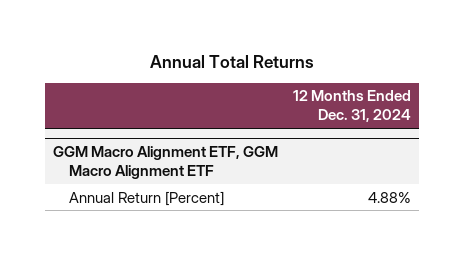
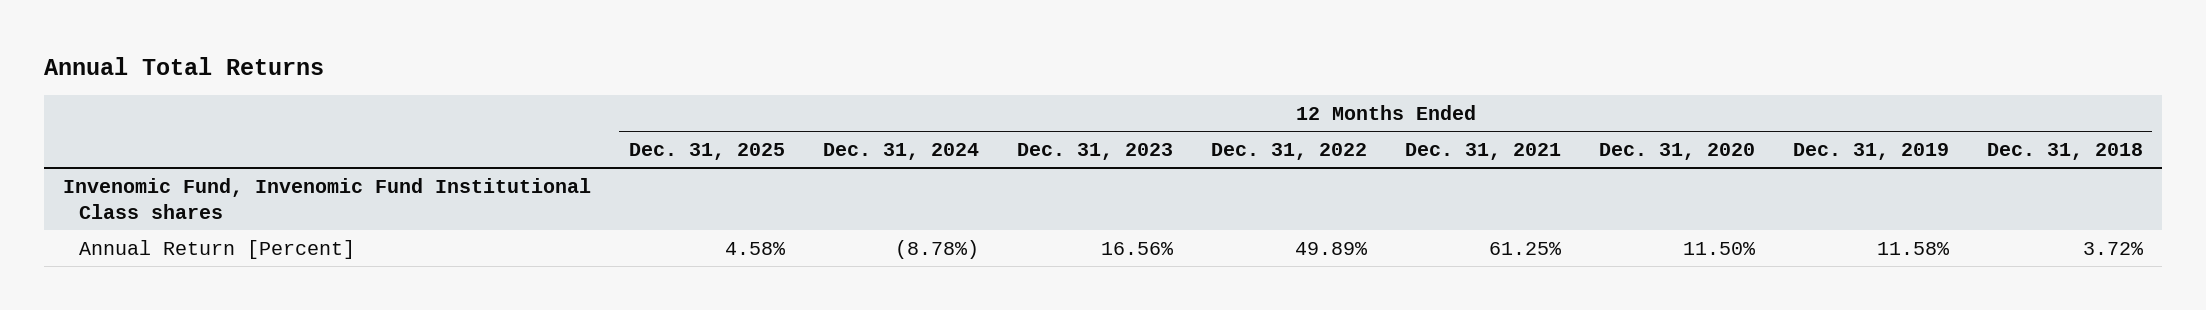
none -> [628,143,785,161] Dec. 31, 2025
none -> [1016,143,1173,161] Dec. 31, 2023
none -> [1210,143,1367,161] Dec. 31, 2022
none -> [1404,143,1561,161] Dec. 31, 2021
none -> [1598,143,1755,161] Dec. 31, 2020
none -> [1792,143,1949,161] Dec. 31, 2019
none -> [1986,143,2143,161] Dec. 31, 2018
[52,146,278,180] GGM Macro Alignment ETF, GGM Macro Alignment ETF -> none
none -> [62,177,591,219] Invenomic Fund, Invenomic Fund Institutional Class shares
[368,191,412,203] 4.88% -> [894,239,979,259] (8.78%)

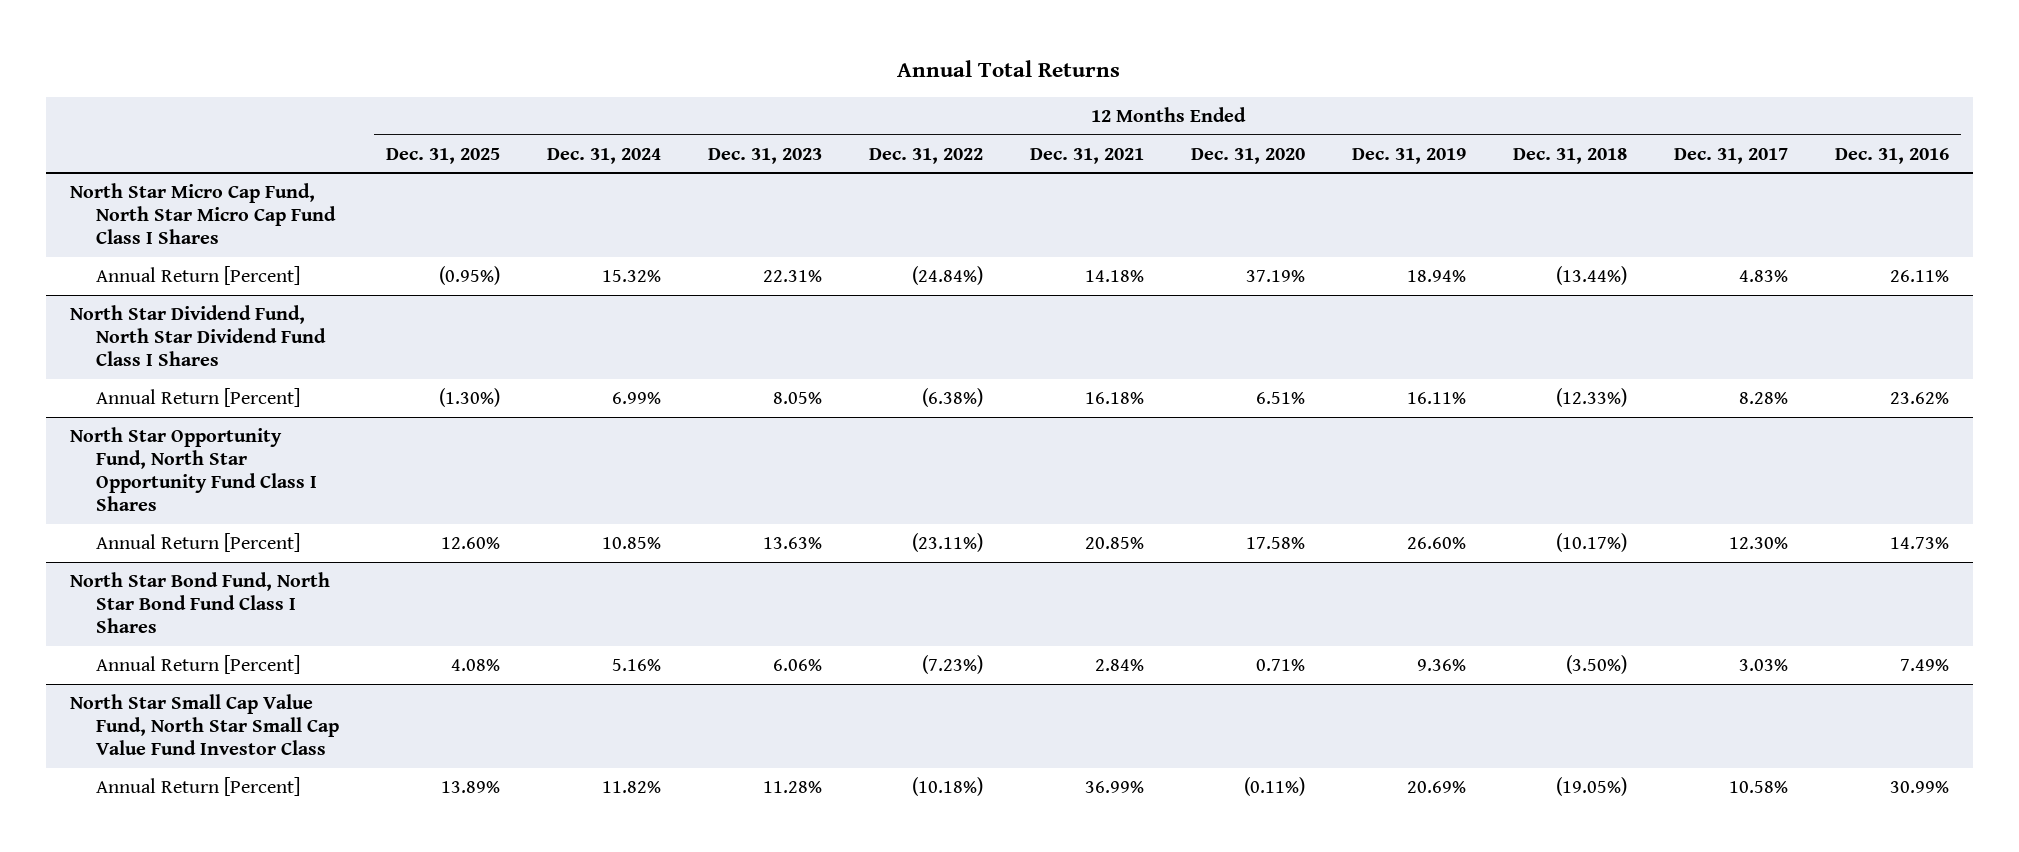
none -> [1674,147,1789,164] Dec. 31, 2017
none -> [1835,147,1950,164] Dec. 31, 2016
[62,177,591,219] Invenomic Fund, Invenomic Fund Institutional Class shares -> none
none -> [69,183,337,245] North Star Micro Cap Fund, North Star Micro Cap Fund Class I Shares
[724,241,786,255] 4.58% -> [439,266,501,286] (0.95%)
[894,239,979,259] (8.78%) -> [602,270,662,283] 15.32%
[1100,241,1174,255] 16.56% -> [763,270,823,283] 22.31%
[1294,241,1368,255] 49.89% -> [912,266,984,286] (24.84%)
[1488,241,1562,255] 61.25% -> [1085,270,1145,283] 14.18%
[1682,241,1756,255] 11.50% -> [1246,270,1306,283] 37.19%
[1876,241,1950,255] 11.58% -> [1407,270,1467,283] 18.94%
[2082,241,2144,255] 3.72% -> [1556,266,1628,286] (13.44%)
none -> [69,305,327,367] North Star Dividend Fund, North Star Dividend Fund Class I Shares
none -> [96,388,301,408] Annual Return [Percent]
none -> [69,427,318,512] North Star Opportunity Fund, North Star Opportunity Fund Class I Shares
none -> [96,533,301,553] Annual Return [Percent]
none -> [69,572,330,634] North Star Bond Fund, North Star Bond Fund Class I Shares
none -> [96,655,301,675] Annual Return [Percent]
none -> [69,694,340,756] North Star Small Cap Value Fund, North Star Small Cap Value Fund Investor Class
none -> [96,777,301,797] Annual Return [Percent]

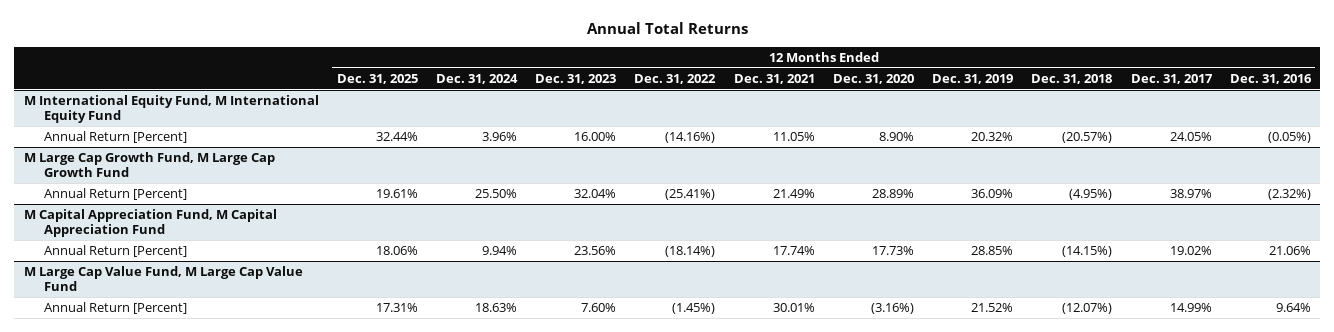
[69,183,337,245] North Star Micro Cap Fund, North Star Micro Cap Fund Class I Shares -> none
[69,305,327,367] North Star Dividend Fund, North Star Dividend Fund Class I Shares -> none
[69,427,318,512] North Star Opportunity Fund, North Star Opportunity Fund Class I Shares -> none
[69,572,330,634] North Star Bond Fund, North Star Bond Fund Class I Shares -> none
[69,694,340,756] North Star Small Cap Value Fund, North Star Small Cap Value Fund Investor Class -> none
[96,777,301,797] Annual Return [Percent] -> none
none -> [23,94,319,124] M International Equity Fund, M International Equity Fund
[439,266,501,286] (0.95%) -> [375,131,418,141] 32.44%
[602,270,662,283] 15.32% -> [481,131,517,141] 3.96%
[763,270,823,283] 22.31% -> [574,131,617,141] 16.00%
[912,266,984,286] (24.84%) -> [665,131,716,143] (14.16%)
[1085,270,1145,283] 14.18% -> [772,131,815,141] 11.05%
[1246,270,1306,283] 37.19% -> [878,131,914,141] 8.90%
[1407,270,1467,283] 18.94% -> [971,131,1014,141] 20.32%
[1556,266,1628,286] (13.44%) -> [1062,131,1113,143] (20.57%)
[1739,270,1789,283] 4.83% -> [1169,131,1212,141] 24.05%
[1890,270,1950,283] 26.11% -> [1267,131,1311,143] (0.05%)
none -> [23,151,275,178] M Large Cap Growth Fund, M Large Cap Growth Fund
[439,388,501,408] (1.30%) -> [375,188,418,198] 19.61%
[612,392,662,405] 6.99% -> [474,188,517,198] 25.50%
[773,392,823,405] 8.05% -> [574,188,617,198] 32.04%
[922,388,984,408] (6.38%) -> [665,188,716,200] (25.41%)
[1085,392,1145,405] 16.18% -> [772,188,815,198] 21.49%
[1256,392,1306,405] 6.51% -> [871,188,914,198] 28.89%
[1407,392,1467,405] 16.11% -> [971,188,1014,198] 36.09%
[1556,388,1628,408] (12.33%) -> [1069,188,1113,200] (4.95%)
[1739,392,1789,405] 8.28% -> [1169,188,1212,198] 38.97%
[1890,392,1950,405] 23.62% -> [1267,188,1311,200] (2.32%)
none -> [23,208,277,238] M Capital Appreciation Fund, M Capital Appreciation Fund
[441,537,501,550] 12.60% -> [375,245,418,255] 18.06%
[602,537,662,550] 10.85% -> [481,245,517,255] 9.94%
[763,537,823,550] 13.63% -> [574,245,617,255] 23.56%
[912,533,984,553] (23.11%) -> [665,245,716,257] (18.14%)
[1085,537,1145,550] 20.85% -> [772,245,815,255] 17.74%
[1246,537,1306,550] 17.58% -> [871,245,914,255] 17.73%
[1407,537,1467,550] 26.60% -> [971,245,1014,255] 28.85%
[1556,533,1628,553] (10.17%) -> [1062,245,1113,257] (14.15%)
[1729,537,1789,550] 12.30% -> [1169,245,1212,255] 19.02%
[1890,537,1950,550] 14.73% -> [1268,245,1311,255] 21.06%
none -> [23,265,303,292] M Large Cap Value Fund, M Large Cap Value Fund
[451,659,501,672] 4.08% -> [375,302,418,312] 17.31%
[612,659,662,672] 5.16% -> [474,302,517,312] 18.63%
[773,659,823,672] 6.06% -> [581,302,617,312] 7.60%
[922,655,984,675] (7.23%) -> [672,302,716,314] (1.45%)
[1095,659,1145,672] 2.84% -> [772,302,815,312] 30.01%
[1256,659,1306,672] 0.71% -> [870,302,914,314] (3.16%)
[1417,659,1467,672] 9.36% -> [971,302,1014,312] 21.52%
[1566,655,1628,675] (3.50%) -> [1062,302,1113,314] (12.07%)
[1739,659,1789,672] 3.03% -> [1169,302,1212,312] 14.99%
[1900,659,1950,672] 7.49% -> [1275,302,1311,312] 9.64%

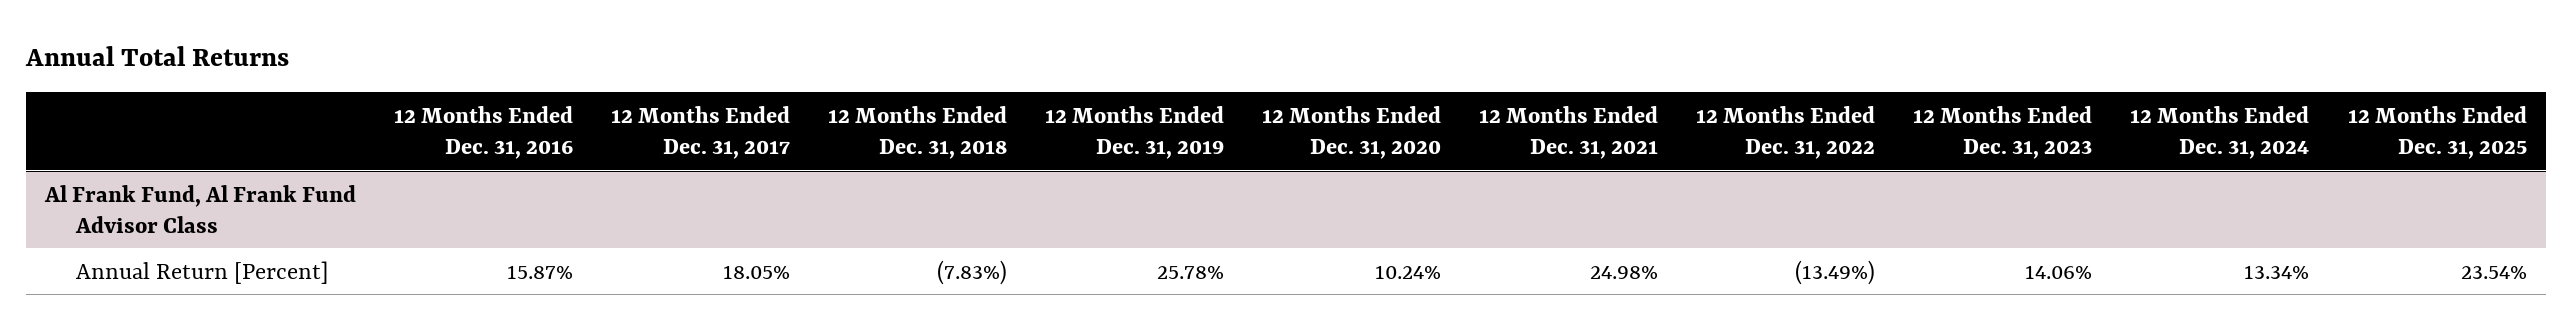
[23,94,319,124] M International Equity Fund, M International Equity Fund -> none
[23,151,275,178] M Large Cap Growth Fund, M Large Cap Growth Fund -> none
[43,187,187,200] Annual Return [Percent] -> none
[23,208,277,238] M Capital Appreciation Fund, M Capital Appreciation Fund -> none
[43,244,187,257] Annual Return [Percent] -> none
[23,265,303,292] M Large Cap Value Fund, M Large Cap Value Fund -> none
[43,301,187,314] Annual Return [Percent] -> none
none -> [43,184,356,233] Al Frank Fund, Al Frank Fund Advisor Class
[375,131,418,141] 32.44% -> [2460,265,2527,279] 23.54%
[481,131,517,141] 3.96% -> [2244,264,2310,279] 13.34%
[574,131,617,141] 16.00% -> [2025,264,2093,279] 14.06%
[665,131,716,143] (14.16%) -> [1795,259,1876,285] (13.49%)
[772,131,815,141] 11.05% -> [1590,265,1659,279] 24.98%
[878,131,914,141] 8.90% -> [1375,264,1442,279] 10.24%
[971,131,1014,141] 20.32% -> [1157,265,1225,279] 25.78%
[1062,131,1113,143] (20.57%) -> [937,259,1008,285] (7.83%)
[1169,131,1212,141] 24.05% -> [722,264,790,279] 18.05%
[1267,131,1311,143] (0.05%) -> [506,264,573,279] 15.87%

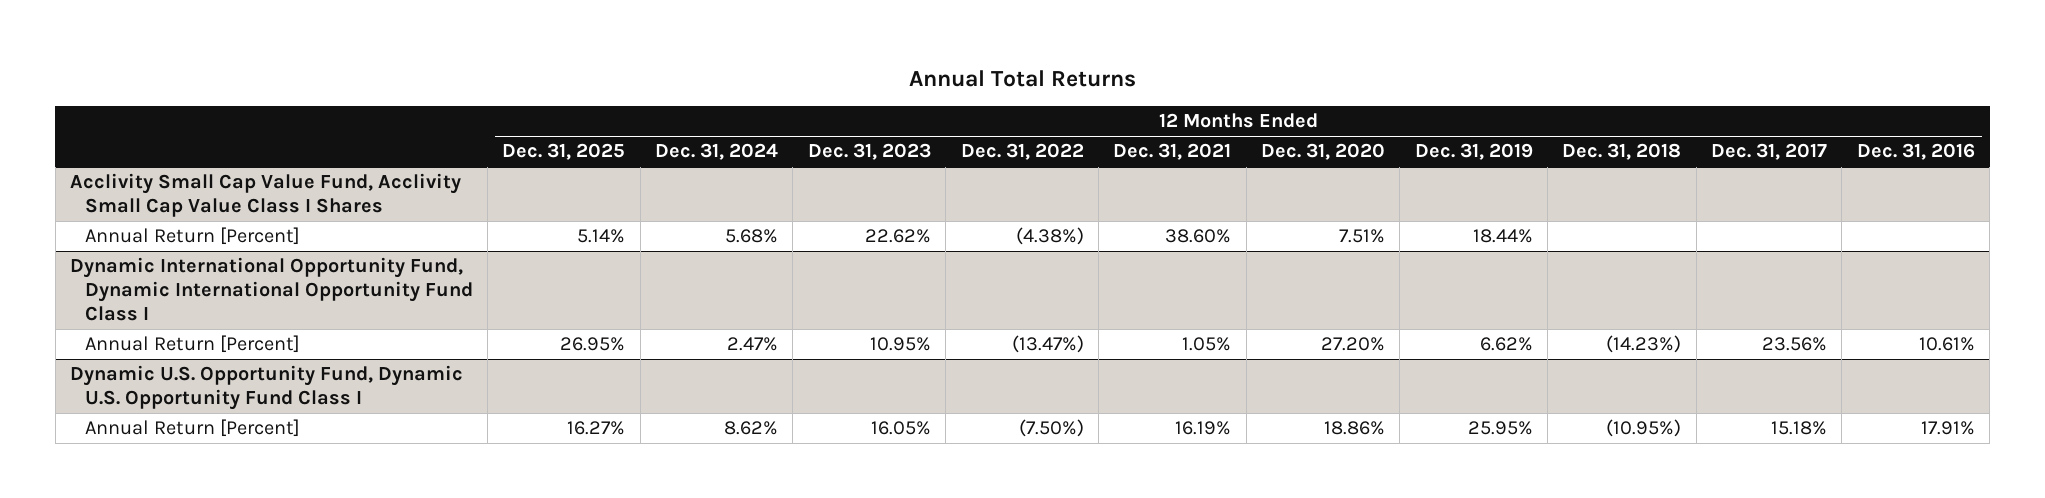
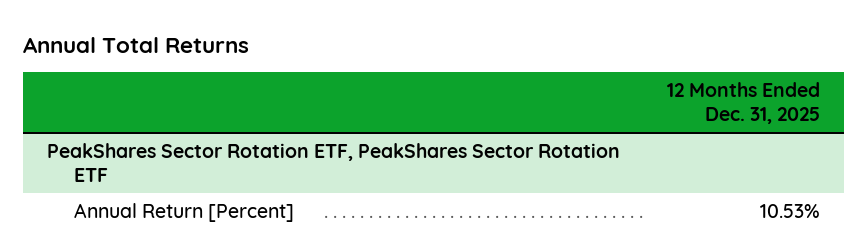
[655,143,779,161] Dec. 31, 2024 -> none
[807,143,931,161] Dec. 31, 2023 -> none
[960,143,1084,161] Dec. 31, 2022 -> none
[1113,143,1232,161] Dec. 31, 2021 -> none
[1260,143,1385,161] Dec. 31, 2020 -> none
[1414,143,1533,161] Dec. 31, 2019 -> none
[1562,143,1682,161] Dec. 31, 2018 -> none
[1711,143,1828,161] Dec. 31, 2017 -> none
[1856,143,1975,161] Dec. 31, 2016 -> none
[70,173,462,218] Acclivity Small Cap Value Fund, Acclivity Small Cap Value Class I Shares -> none
[70,257,473,322] Dynamic International Opportunity Fund, Dynamic International Opportunity Fund Class I -> none
[84,335,300,354] Annual Return [Percent] -> none
[70,365,464,411] Dynamic U.S. Opportunity Fund, Dynamic U.S. Opportunity Fund Class I -> none
[84,419,300,438] Annual Return [Percent] -> none
none -> [46,142,620,183] PeakShares Sector Rotation ETF, PeakShares Sector Rotation ETF
[577,229,626,244] 5.14% -> [759,203,820,218] 10.53%

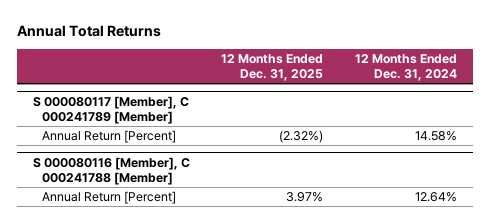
none -> [355,53,458,82] 12 Months Ended Dec. 31, 2024
[46,142,620,183] PeakShares Sector Rotation ETF, PeakShares Sector Rotation ETF -> none
none -> [32,95,189,125] S 000080117 [Member], C 000241789 [Member]
[759,203,820,218] 10.53% -> [279,130,324,144] (2.32%)
none -> [32,156,190,186] S 000080116 [Member], C 000241788 [Member]
none -> [42,191,177,205] Annual Return [Percent]

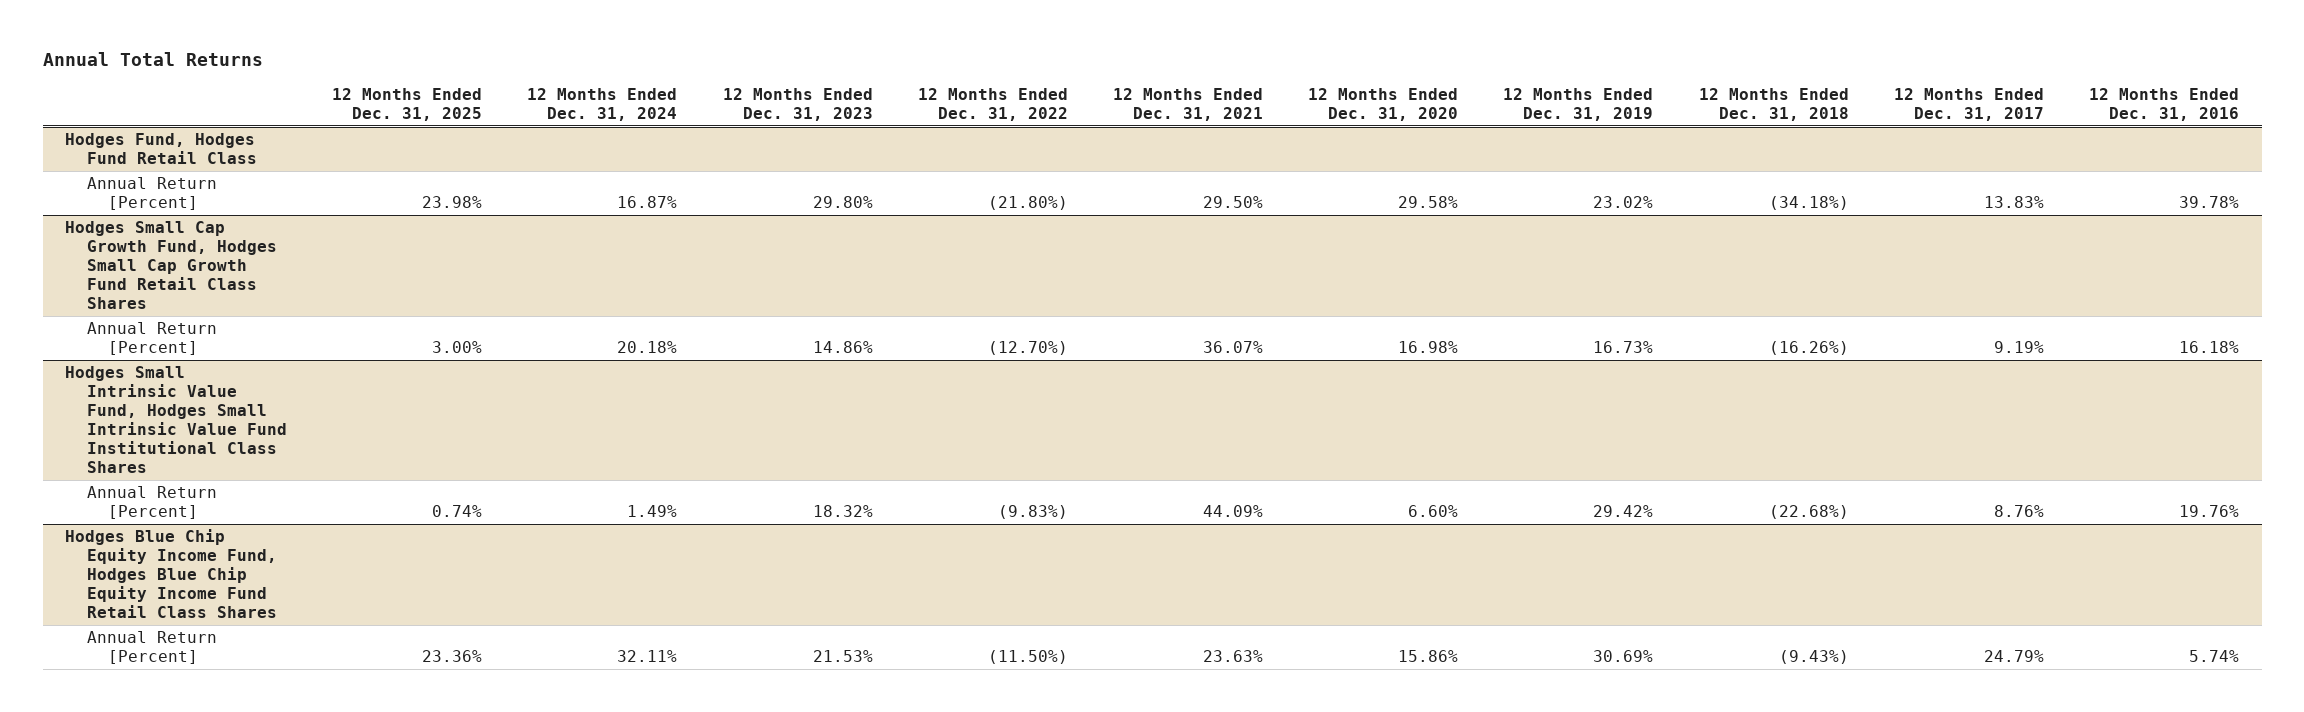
none -> [722,87,873,121] 12 Months Ended Dec. 31, 2023
none -> [917,87,1068,121] 12 Months Ended Dec. 31, 2022
none -> [1113,87,1264,121] 12 Months Ended Dec. 31, 2021
none -> [1308,87,1459,121] 12 Months Ended Dec. 31, 2020
none -> [1503,87,1654,121] 12 Months Ended Dec. 31, 2019
none -> [1698,87,1849,121] 12 Months Ended Dec. 31, 2018
none -> [1893,87,2044,121] 12 Months Ended Dec. 31, 2017
none -> [2089,87,2240,121] 12 Months Ended Dec. 31, 2016
[32,95,189,125] S 000080117 [Member], C 000241789 [Member] -> none
[32,156,190,186] S 000080116 [Member], C 000241788 [Member] -> none
none -> [65,132,257,164] Hodges Fund, Hodges Fund Retail Class
[279,130,324,144] (2.32%) -> [422,195,483,208] 23.98%
[415,131,458,142] 14.58% -> [617,195,678,208] 16.87%
none -> [65,220,277,310] Hodges Small Cap Growth Fund, Hodges Small Cap Growth Fund Retail Class Shares
[286,192,324,203] 3.97% -> [432,340,483,353] 3.00%
[415,192,458,203] 12.64% -> [617,340,678,353] 20.18%
none -> [65,365,287,474] Hodges Small Intrinsic Value Fund, Hodges Small Intrinsic Value Fund Institutional Class Shares
none -> [86,485,217,519] Annual Return [Percent]
none -> [65,528,277,619] Hodges Blue Chip Equity Income Fund, Hodges Blue Chip Equity Income Fund Retail Class Shares
none -> [86,630,217,664] Annual Return [Percent]

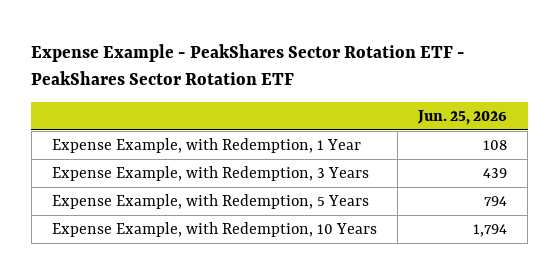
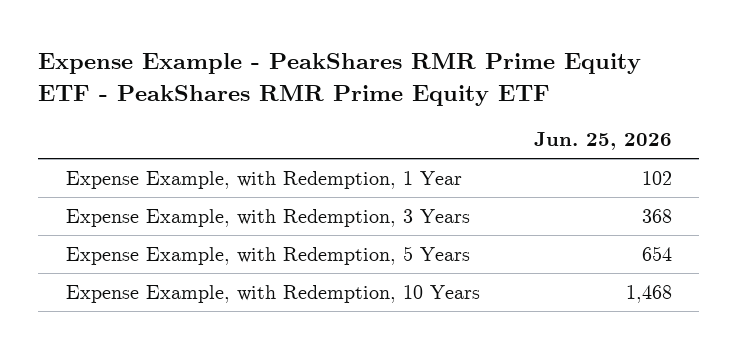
[31,43,466,85] Expense Example - PeakShares Sector Rotation ETF - PeakShares Sector Rotation ETF -> [38,53,642,106] Expense Example - PeakShares RMR Prime Equity ETF - PeakShares RMR Prime Equity ETF
[483,139,508,150] 108 -> [641,170,672,185] 102
[483,167,508,178] 439 -> [641,208,672,223] 368
[484,195,508,206] 794 -> [641,245,672,261] 654
[473,223,508,237] 1,794 -> [625,284,672,303] 1,468

